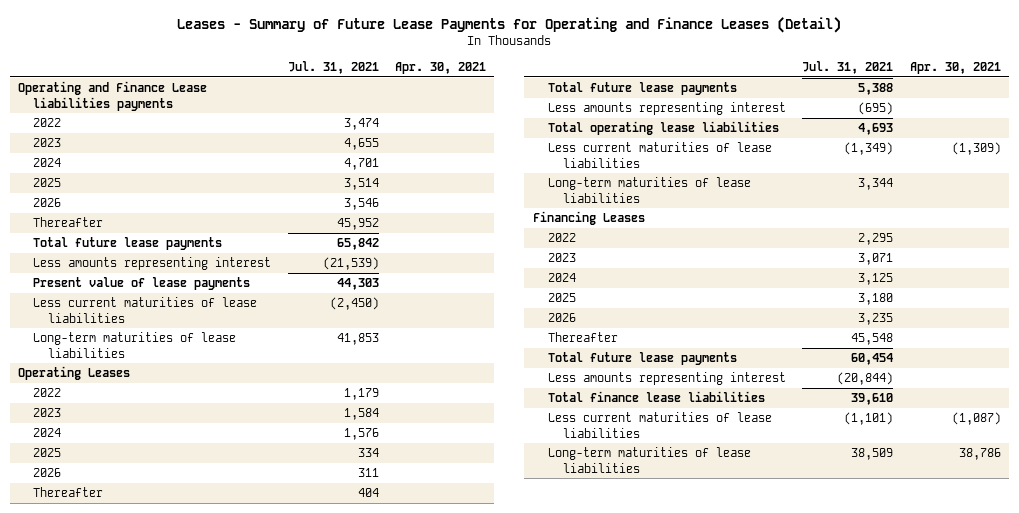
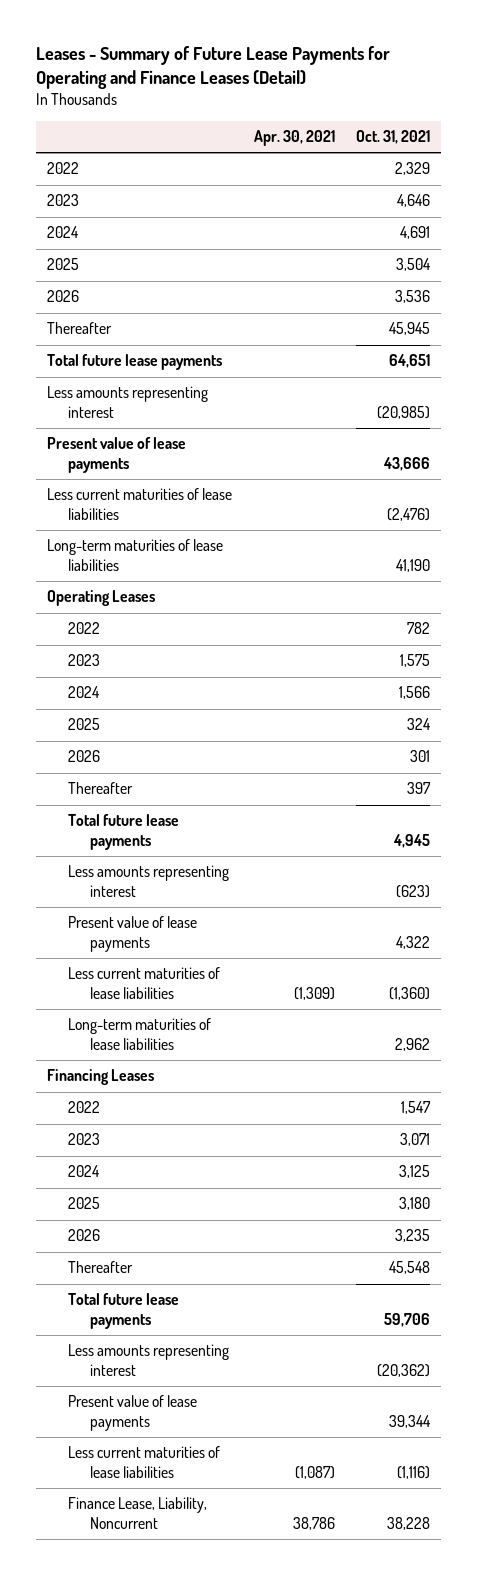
[287,60,379,74] Jul. 31, 2021 -> none
none -> [356,130,431,145] Oct. 31, 2021
[18,81,208,111] Operating and Finance Lease liabilities payments -> none
[547,121,779,136] Total operating lease liabilities -> [68,916,198,952] Present value of lease payments
[547,391,765,403] Total finance lease liabilities -> [68,1395,198,1431] Present value of lease payments
[547,447,751,473] Long-term maturities of lease liabilities -> [68,1497,208,1529] Finance Lease, Liability, Noncurrent

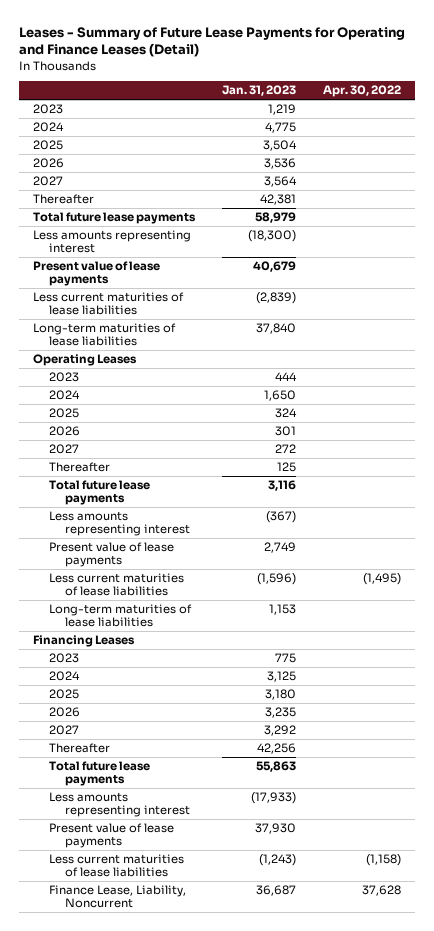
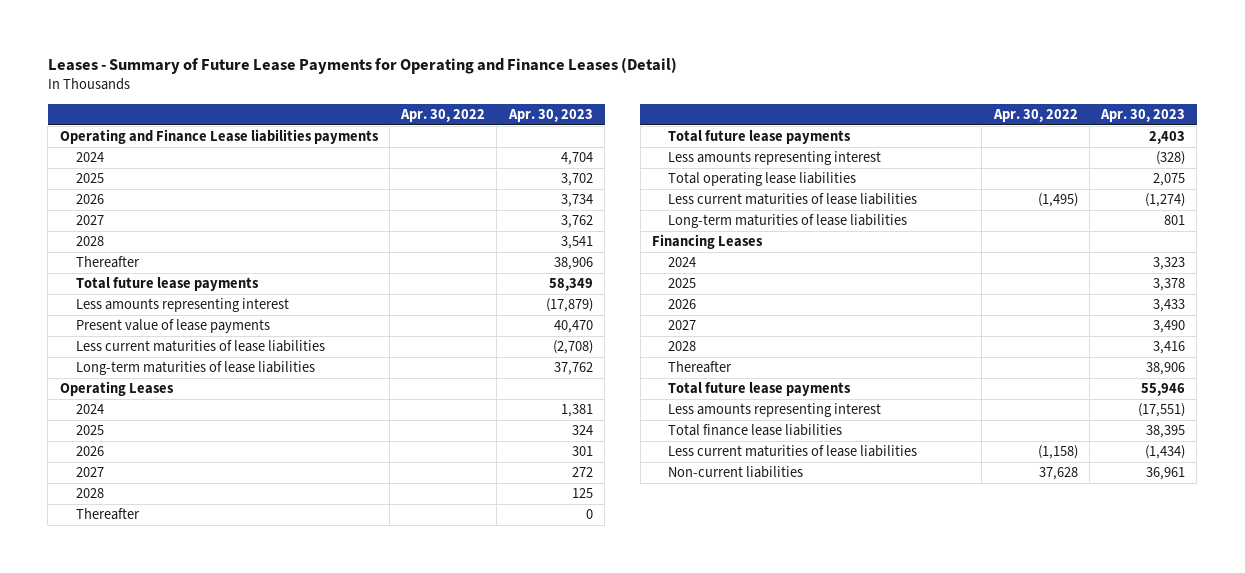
[222,85,297,97] Jan. 31, 2023 -> none
none -> [507,108,593,122] Apr. 30, 2023
[32,104,63,115] 2023 -> none
none -> [59,129,379,145] Operating and Finance Lease liabilities payments
none -> [76,236,105,247] 2028
[49,372,80,383] 2023 -> none
none -> [76,488,105,499] 2028
[49,542,175,568] Present value of lease payments -> [668,172,857,187] Total operating lease liabilities
[49,653,80,664] 2023 -> none
none -> [668,341,697,352] 2028
[49,823,175,849] Present value of lease payments -> [668,424,843,437] Total finance lease liabilities
[49,885,187,909] Finance Lease, Liability, Noncurrent -> [668,466,804,479] Non-current liabilities

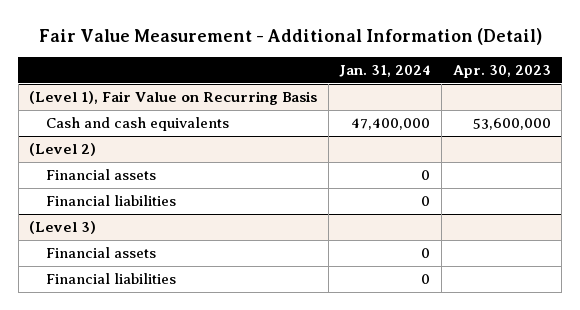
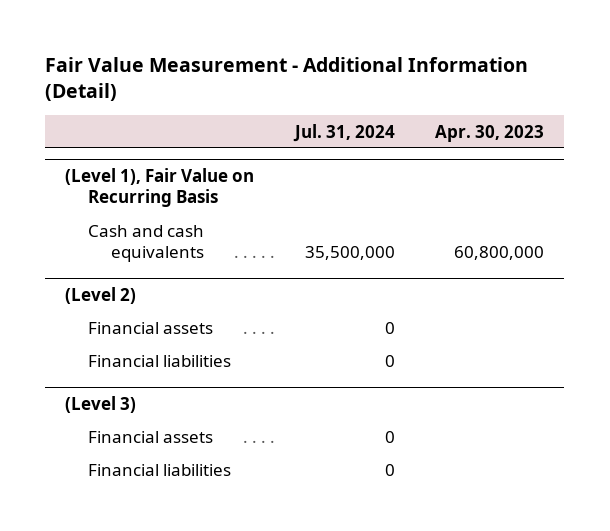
[339,65,431,78] Jan. 31, 2024 -> none
none -> [292,123,395,142] Jul. 31, 2024
[472,118,551,131] 53,600,000 -> [454,245,545,260] 60,800,000

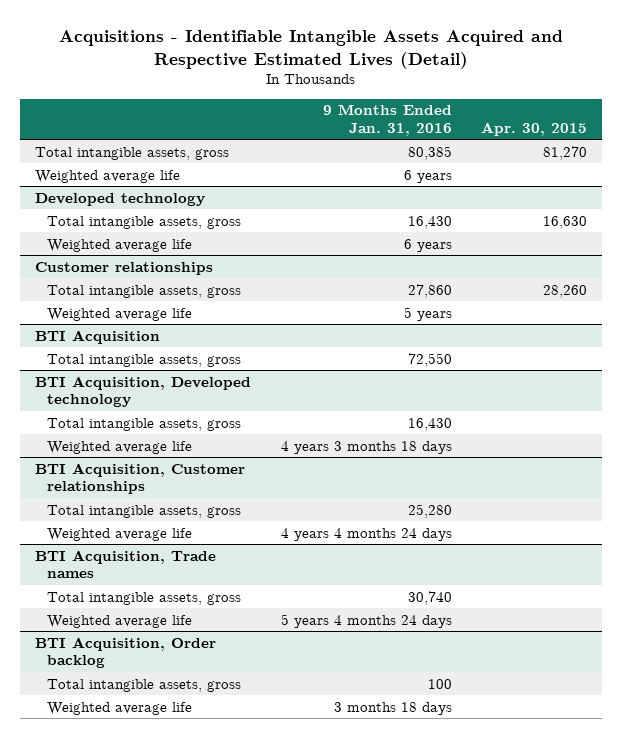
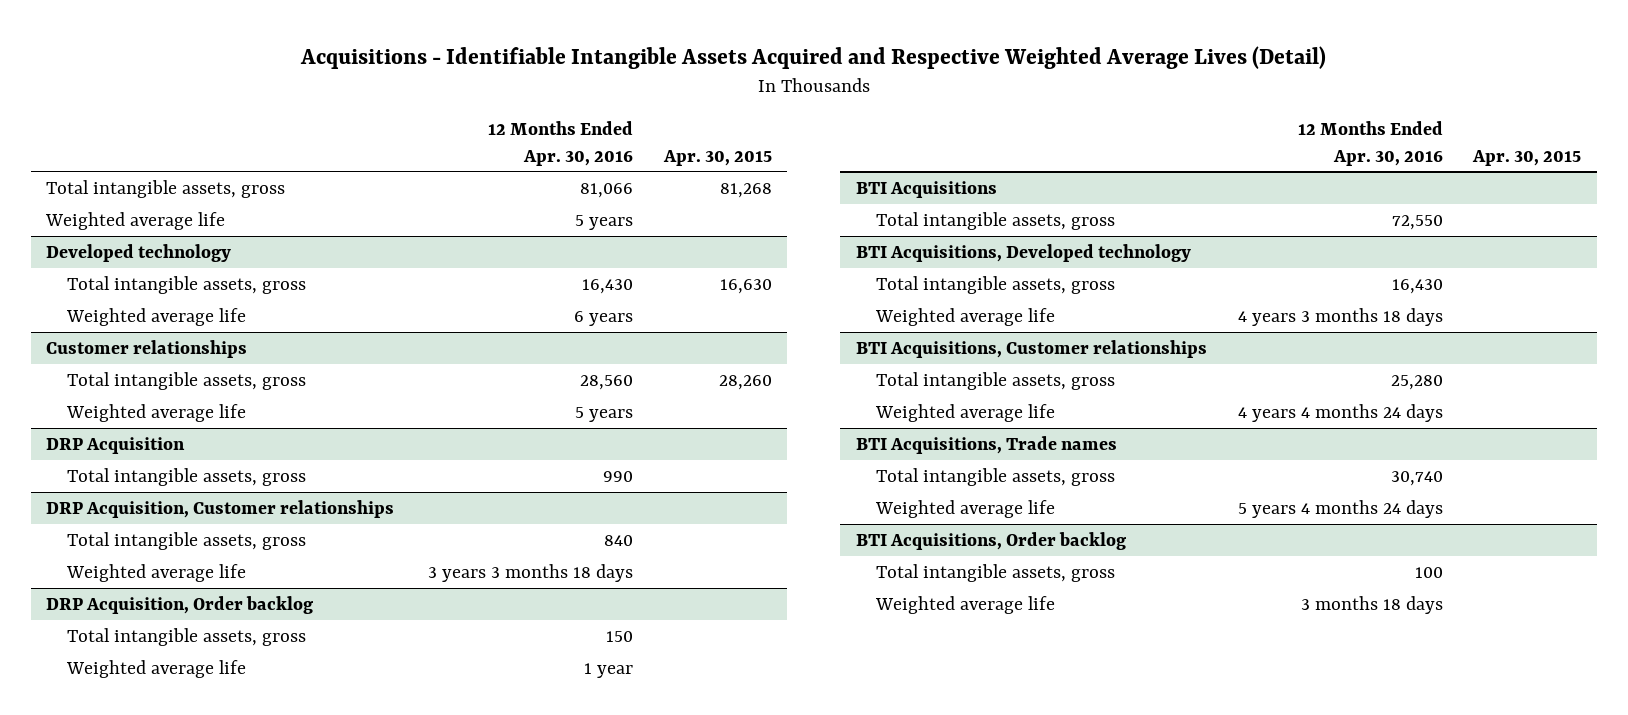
[59,30,564,69] Acquisitions - Identifiable Intangible Assets Acquired and Respective Estimated Lives (Detail) -> [299,45,1326,69] Acquisitions - Identifiable Intangible Assets Acquired and Respective Weighted Average Lives (Detail)
[322,104,452,136] 9 Months Ended Jan. 31, 2016 -> none
none -> [488,121,634,166] 12 Months Ended Apr. 30, 2016
[543,145,588,160] 81,270 -> [719,182,772,198] 81,268
none -> [46,436,186,454] DRP Acquisition
none -> [66,467,306,486] Total intangible assets, gross
none -> [46,499,395,518] DRP Acquisition, Customer relationships
none -> [66,531,306,550] Total intangible assets, gross
none -> [65,563,246,582] Weighted average life
none -> [46,595,314,614] DRP Acquisition, Order backlog
none -> [66,627,306,646] Total intangible assets, gross
none -> [65,659,246,678] Weighted average life
[34,329,160,344] BTI Acquisition -> [855,180,997,198] BTI Acquisitions
[34,375,251,408] BTI Acquisition, Developed technology -> [855,243,1191,262] BTI Acquisitions, Developed technology
[34,462,245,495] BTI Acquisition, Customer relationships -> [855,339,1207,358] BTI Acquisitions, Customer relationships
[34,549,216,579] BTI Acquisition, Trade names -> [855,435,1117,454] BTI Acquisitions, Trade names
[34,636,216,669] BTI Acquisition, Order backlog -> [855,531,1126,550] BTI Acquisitions, Order backlog

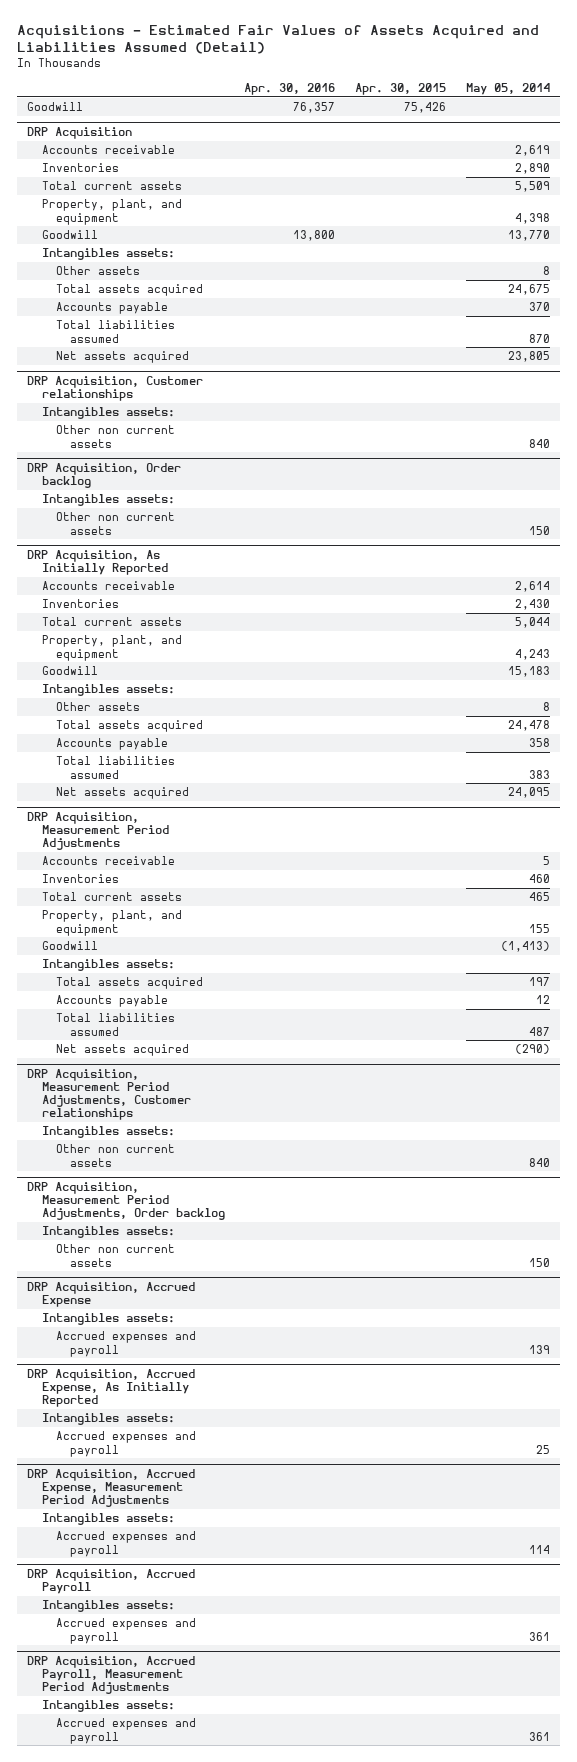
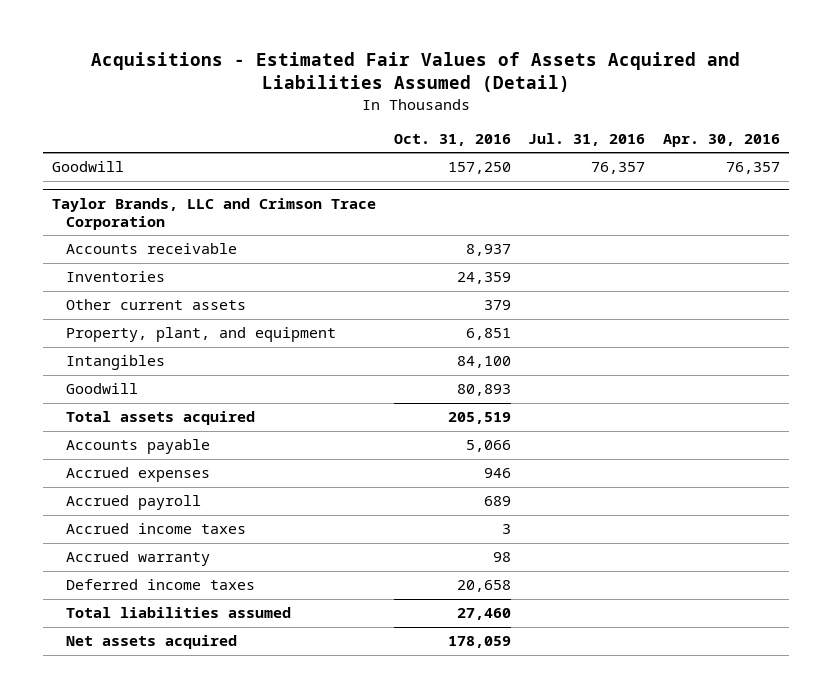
[355,83,447,96] Apr. 30, 2015 -> none
[466,83,551,96] May 05, 2014 -> none
none -> [393,134,511,147] Oct. 31, 2016
none -> [528,133,646,147] Jul. 31, 2016
[27,127,133,140] DRP Acquisition -> none
[41,145,175,155] Accounts receivable -> none
[41,163,119,173] Inventories -> none
[41,181,182,191] Total current assets -> none
[41,199,182,225] Property, plant, and equipment -> none
[41,230,98,240] Goodwill -> none
[41,248,175,261] Intangibles assets: -> none
[55,266,140,276] Other assets -> none
[55,284,203,297] Total assets acquired -> none
[55,302,168,315] Accounts payable -> none
[55,320,175,343] Total liabilities assumed -> none
[55,351,189,364] Net assets acquired -> none
[27,376,204,402] DRP Acquisition, Customer relationships -> none
[41,407,175,420] Intangibles assets: -> none
[55,425,175,448] Other non current assets -> none
[27,463,182,489] DRP Acquisition, Order backlog -> none
[41,494,175,507] Intangibles assets: -> none
[55,512,175,535] Other non current assets -> none
[27,550,168,576] DRP Acquisition, As Initially Reported -> none
[41,581,175,591] Accounts receivable -> none
[41,599,119,609] Inventories -> none
[41,617,182,627] Total current assets -> none
[41,635,182,661] Property, plant, and equipment -> none
[41,666,98,676] Goodwill -> none
[41,684,175,697] Intangibles assets: -> none
[55,702,140,712] Other assets -> none
[55,720,203,733] Total assets acquired -> none
[55,738,168,751] Accounts payable -> none
[55,756,175,779] Total liabilities assumed -> none
[55,787,189,800] Net assets acquired -> none
[27,812,169,851] DRP Acquisition, Measurement Period Adjustments -> none
[41,856,175,866] Accounts receivable -> none
[41,874,119,884] Inventories -> none
[41,892,182,902] Total current assets -> none
[41,910,182,936] Property, plant, and equipment -> none
[41,941,98,951] Goodwill -> none
[41,959,175,972] Intangibles assets: -> none
[55,977,203,990] Total assets acquired -> none
[55,995,168,1008] Accounts payable -> none
[55,1013,175,1036] Total liabilities assumed -> none
[55,1044,189,1057] Net assets acquired -> none
[27,1069,191,1121] DRP Acquisition, Measurement Period Adjustments, Customer relationships -> none
[41,1126,175,1139] Intangibles assets: -> none
[55,1144,175,1167] Other non current assets -> none
[27,1182,225,1221] DRP Acquisition, Measurement Period Adjustments, Order backlog -> none
[41,1226,175,1239] Intangibles assets: -> none
[55,1244,175,1267] Other non current assets -> none
[27,1282,196,1308] DRP Acquisition, Accrued Expense -> none
[41,1313,175,1326] Intangibles assets: -> none
[55,1331,196,1357] Accrued expenses and payroll -> none
[27,1369,196,1408] DRP Acquisition, Accrued Expense, As Initially Reported -> none
[41,1413,175,1426] Intangibles assets: -> none
[55,1431,196,1457] Accrued expenses and payroll -> none
[27,1469,196,1508] DRP Acquisition, Accrued Expense, Measurement Period Adjustments -> none
[41,1513,175,1526] Intangibles assets: -> none
[55,1531,196,1557] Accrued expenses and payroll -> none
[27,1569,196,1595] DRP Acquisition, Accrued Payroll -> none
[41,1600,175,1613] Intangibles assets: -> none
[55,1618,196,1644] Accrued expenses and payroll -> none
[27,1656,196,1695] DRP Acquisition, Accrued Payroll, Measurement Period Adjustments -> none
[41,1700,175,1713] Intangibles assets: -> none
[55,1718,196,1744] Accrued expenses and payroll -> none
none -> [51,198,376,230] Taylor Brands, LLC and Crimson Trace Corporation
none -> [65,243,237,255] Accounts receivable
none -> [65,271,165,283] Inventories
none -> [65,299,246,311] Other current assets
none -> [65,327,336,343] Property, plant, and equipment
none -> [65,355,165,371] Intangibles
none -> [65,383,138,395] Goodwill
none -> [65,411,255,426] Total assets acquired
none -> [65,439,210,455] Accounts payable
none -> [65,467,210,483] Accrued expenses
none -> [65,495,201,511] Accrued payroll
none -> [65,523,246,535] Accrued income taxes
none -> [65,551,210,567] Accrued warranty
none -> [65,579,255,591] Deferred income taxes
none -> [65,607,291,619] Total liabilities assumed
none -> [65,635,237,650] Net assets acquired

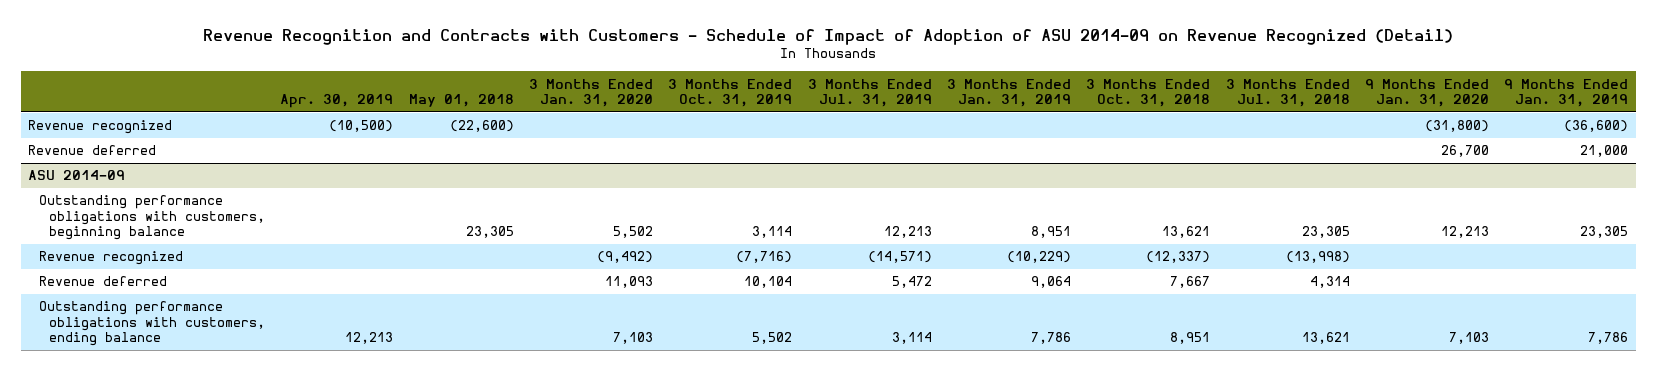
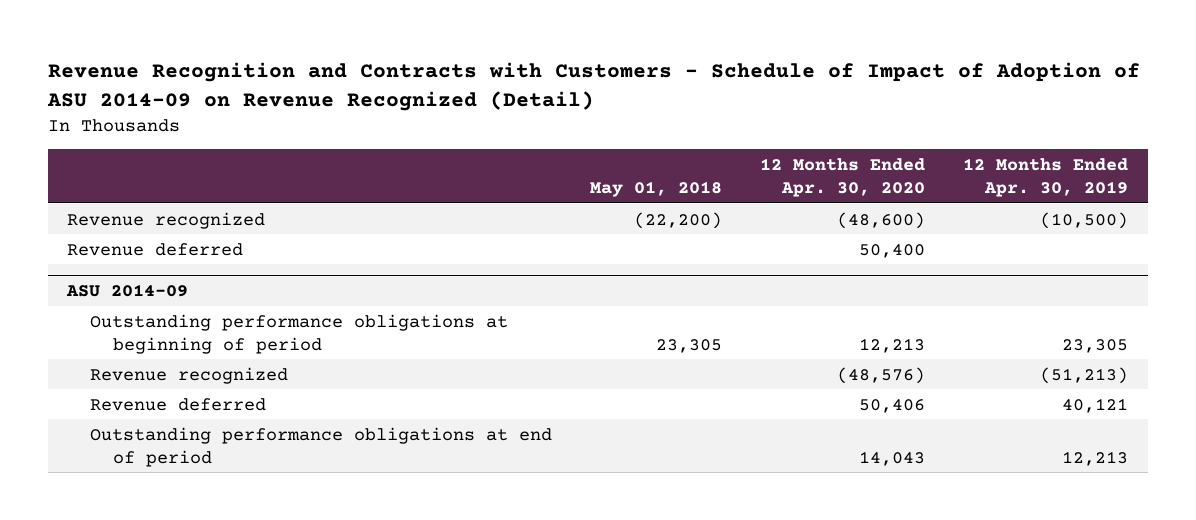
[280,93,394,108] Apr. 30, 2019 -> none
[529,78,654,107] 3 Months Ended Jan. 31, 2020 -> none
[668,78,793,107] 3 Months Ended Oct. 31, 2019 -> none
[807,78,932,107] 3 Months Ended Jul. 31, 2019 -> none
[946,78,1071,107] 3 Months Ended Jan. 31, 2019 -> none
[1086,78,1211,107] 3 Months Ended Oct. 31, 2018 -> none
[1225,78,1350,107] 3 Months Ended Jul. 31, 2018 -> none
[1364,78,1489,107] 9 Months Ended Jan. 31, 2020 -> none
[1504,78,1629,107] 9 Months Ended Jan. 31, 2019 -> none
none -> [760,157,926,197] 12 Months Ended Apr. 30, 2020
none -> [963,157,1129,197] 12 Months Ended Apr. 30, 2019
[449,120,514,133] (22,600) -> [634,211,723,229] (22,200)
[38,195,266,241] Outstanding performance obligations with customers, beginning balance -> [90,313,509,354] Outstanding performance obligations at beginning of period
[38,301,266,347] Outstanding performance obligations with customers, ending balance -> [90,426,553,467] Outstanding performance obligations at end of period

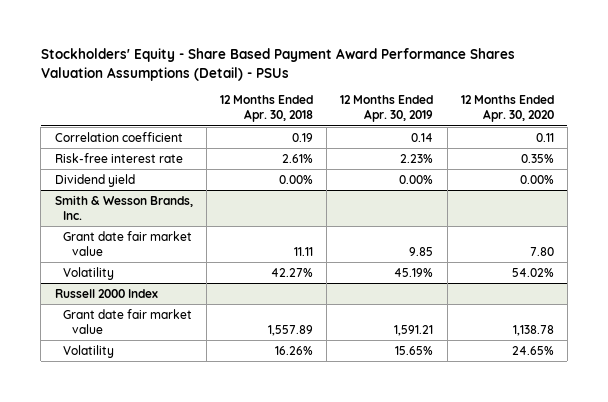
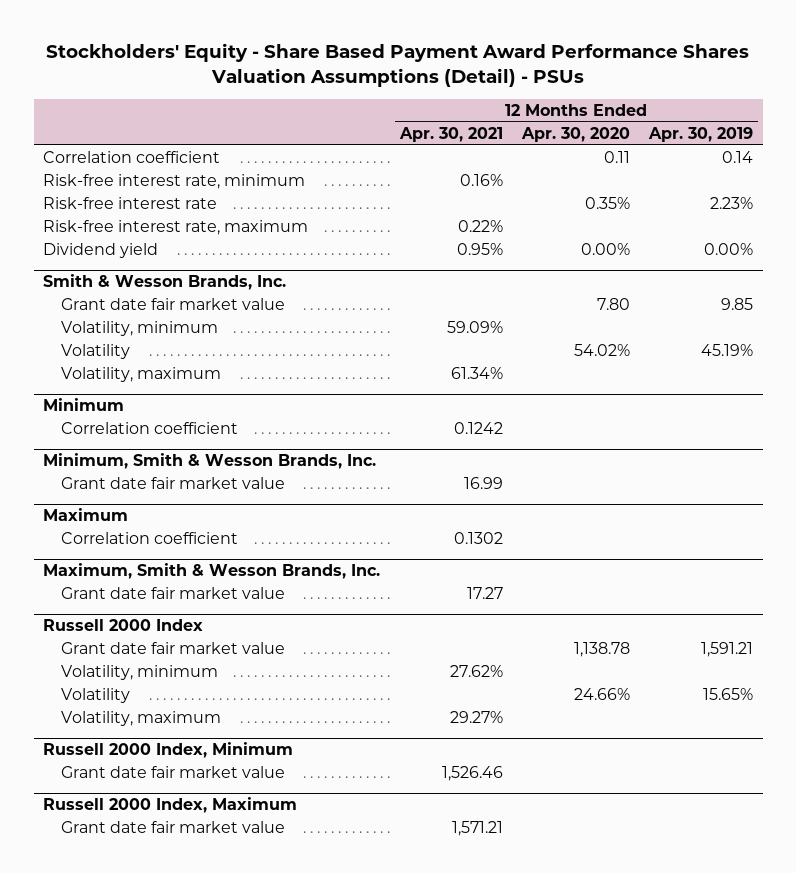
[220,95,314,123] 12 Months Ended Apr. 30, 2018 -> none
none -> [398,126,503,142] Apr. 30, 2021
none -> [43,173,306,189] Risk-free interest rate, minimum
none -> [43,219,309,235] Risk-free interest rate, maximum
none -> [60,320,218,336] Volatility, minimum
none -> [60,366,221,382] Volatility, maximum
none -> [43,398,125,412] Minimum
none -> [60,421,238,434] Correlation coefficient
none -> [43,453,377,470] Minimum, Smith & Wesson Brands, Inc.
none -> [60,476,285,489] Grant date fair market value
none -> [43,508,129,522] Maximum
none -> [60,531,238,544] Correlation coefficient
none -> [43,563,381,580] Maximum, Smith & Wesson Brands, Inc.
none -> [60,586,285,599] Grant date fair market value
none -> [60,664,218,680] Volatility, minimum
[511,345,554,355] 24.65% -> [573,687,630,700] 24.66%
none -> [60,710,221,726] Volatility, maximum
none -> [43,742,294,759] Russell 2000 Index, Minimum
none -> [60,765,285,778] Grant date fair market value
none -> [43,797,298,814] Russell 2000 Index, Maximum
none -> [60,820,285,833] Grant date fair market value

